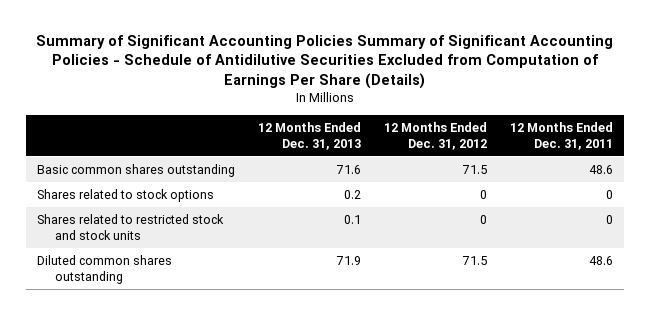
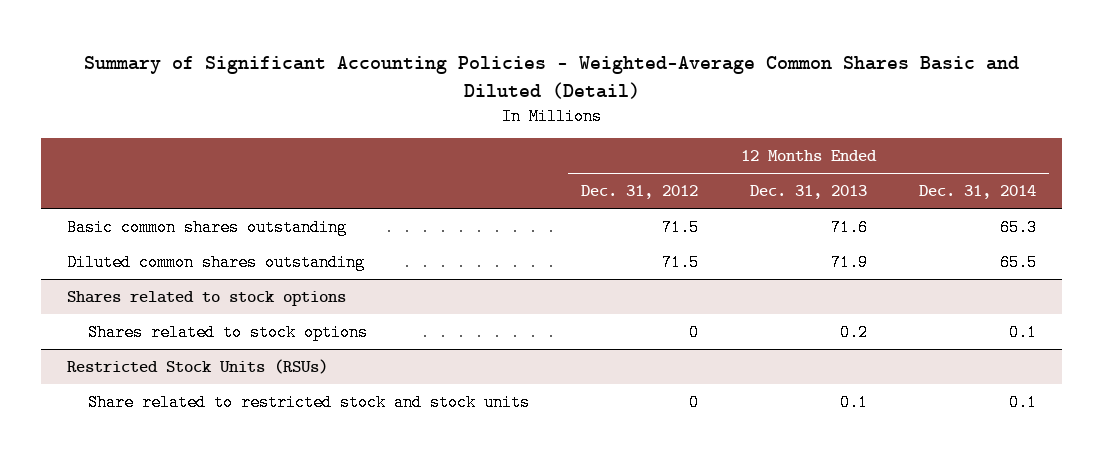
[36,34,614,90] Summary of Significant Accounting Policies Summary of Significant Accounting Policies - Schedule of Antidilutive Securities Excluded from Computation of Earnings Per Share (Details) -> [83,55,1019,99] Summary of Significant Accounting Policies - Weighted-Average Common Shares Basic and Diluted (Detail)
[509,121,613,150] 12 Months Ended Dec. 31, 2011 -> none
none -> [919,185,1037,200] Dec. 31, 2014
[37,188,215,202] Shares related to stock options -> none
[37,213,225,240] Shares related to restricted stock and stock units -> none
none -> [67,290,347,306] Shares related to stock options
none -> [88,323,369,341] Shares related to stock options
none -> [67,358,329,374] Restricted Stock Units (RSUs)
none -> [88,393,531,411] Share related to restricted stock and stock units

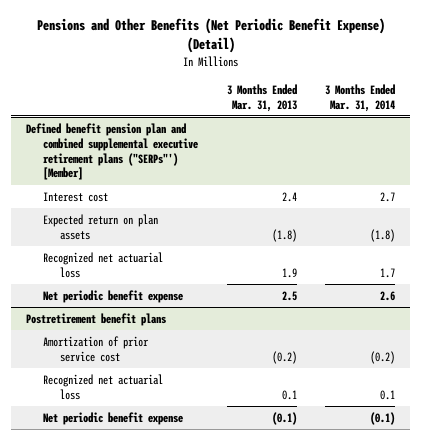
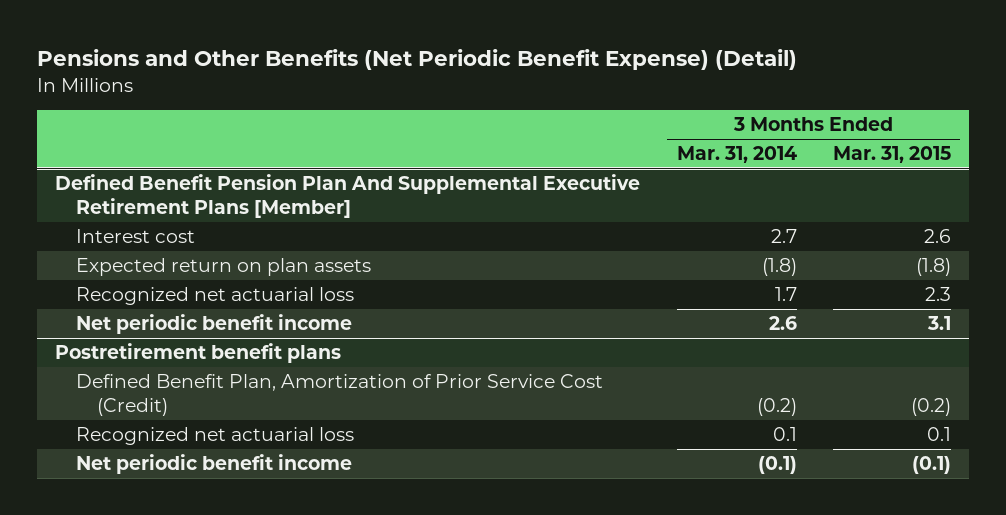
[226,83,297,112] 3 Months Ended Mar. 31, 2013 -> none
none -> [832,145,951,163] Mar. 31, 2015
[25,122,199,181] Defined benefit pension plan and combined supplemental executive retirement plans ("SERPs"') [Member] -> [55,173,641,219] Defined Benefit Pension Plan And Supplemental Executive Retirement Plans [Member]
[43,289,184,303] Net periodic benefit expense -> [76,313,353,334] Net periodic benefit income
[43,335,150,362] Amortization of prior service cost -> [76,373,604,417] Defined Benefit Plan, Amortization of Prior Service Cost (Credit)
[43,411,184,425] Net periodic benefit expense -> [76,453,353,474] Net periodic benefit income

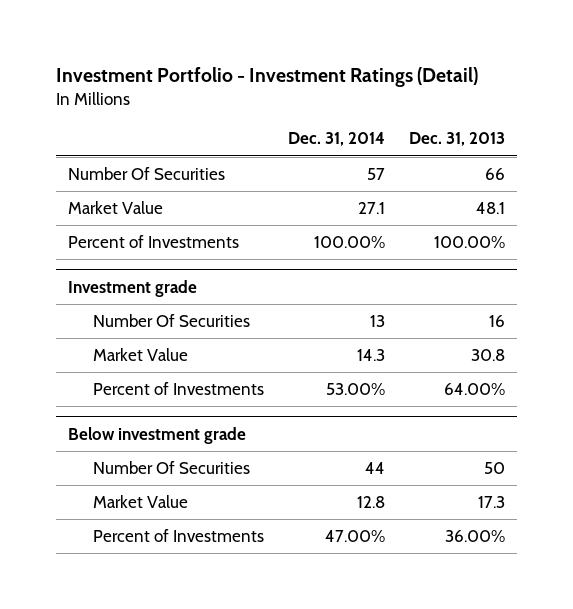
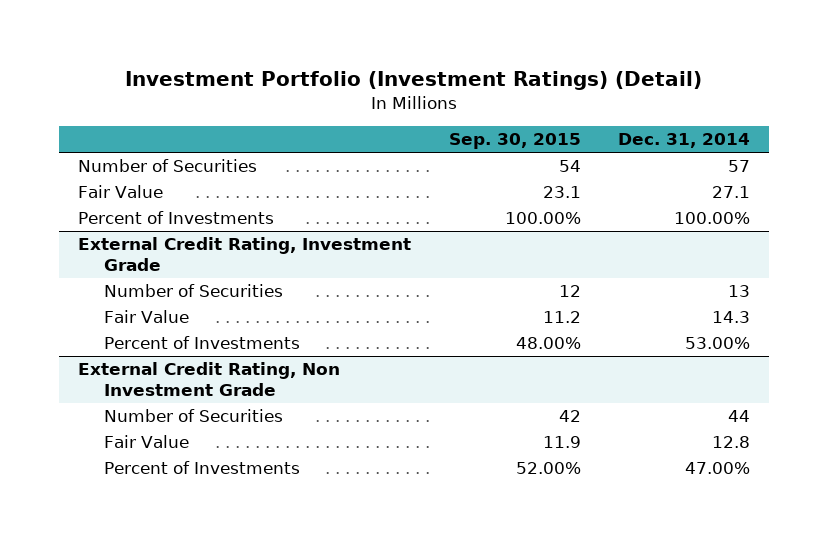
[55,66,478,87] Investment Portfolio - Investment Ratings (Detail) -> [125,70,703,90] Investment Portfolio (Investment Ratings) (Detail)
[409,132,506,147] Dec. 31, 2013 -> none
none -> [448,133,581,150] Sep. 30, 2015
[68,166,226,180] Number Of Securities -> [78,159,258,173] Number of Securities
[68,200,164,214] Market Value -> [78,185,164,199] Fair Value
[68,279,198,297] Investment grade -> [78,237,412,272] External Credit Rating, Investment Grade
[92,313,250,327] Number Of Securities -> [104,284,284,298] Number of Securities
[92,347,188,361] Market Value -> [104,310,190,324] Fair Value
[68,426,247,444] Below investment grade -> [78,362,341,397] External Credit Rating, Non Investment Grade
[92,460,250,474] Number Of Securities -> [104,409,284,423] Number of Securities
[92,494,188,508] Market Value -> [104,435,190,449] Fair Value

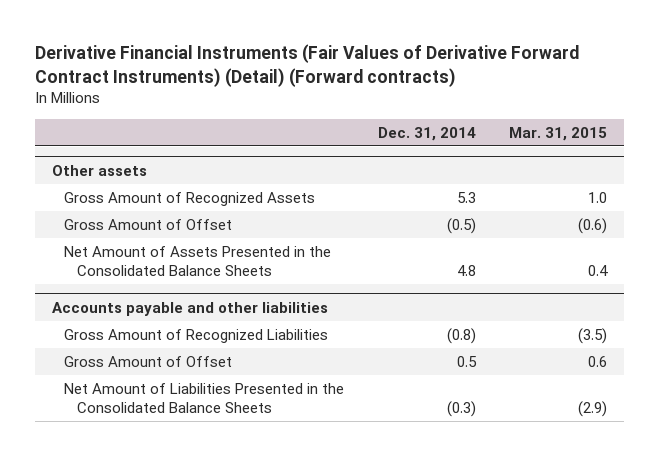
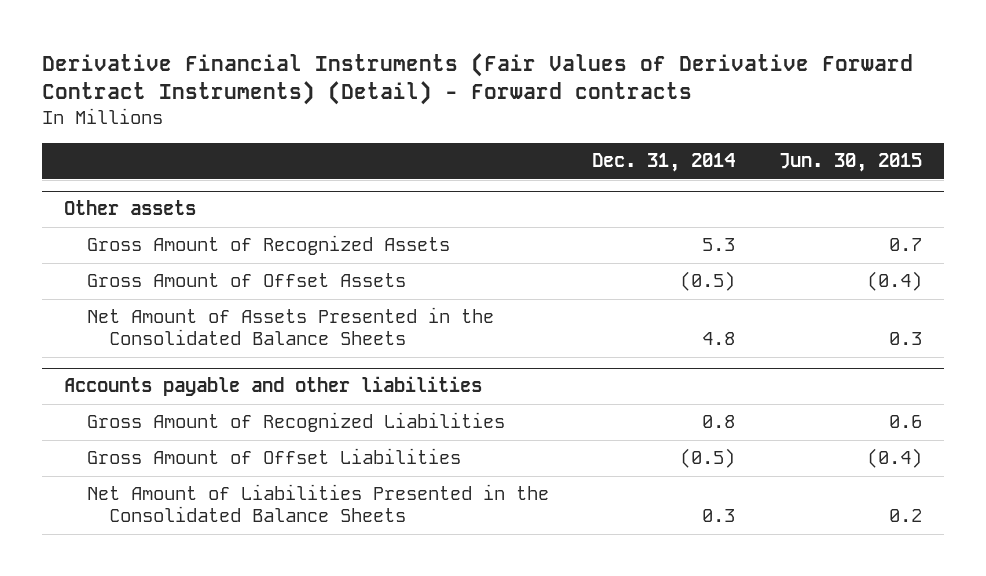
[35,44,580,87] Derivative Financial Instruments (Fair Values of Derivative Forward Contract Instruments) (Detail) (Forward contracts) -> [42,52,914,106] Derivative Financial Instruments (Fair Values of Derivative Forward Contract Instruments) (Detail) - Forward contracts
[509,126,608,141] Mar. 31, 2015 -> none
none -> [779,153,923,173] Jun. 30, 2015
[64,219,233,231] Gross Amount of Offset -> [86,273,406,288] Gross Amount of Offset Assets
[446,328,476,345] (0.8) -> [702,415,736,429] 0.8
[64,356,233,368] Gross Amount of Offset -> [86,448,461,465] Gross Amount of Offset Liabilities
[456,356,477,368] 0.5 -> [680,448,736,469] (0.5)
[446,401,476,418] (0.3) -> [702,509,736,523] 0.3

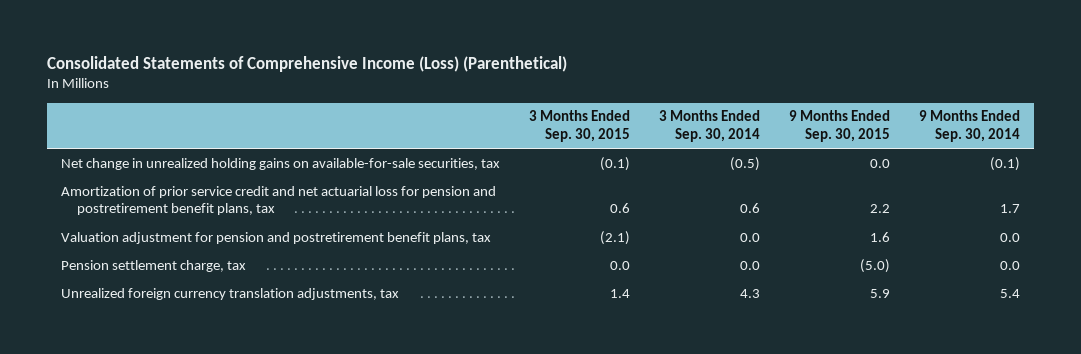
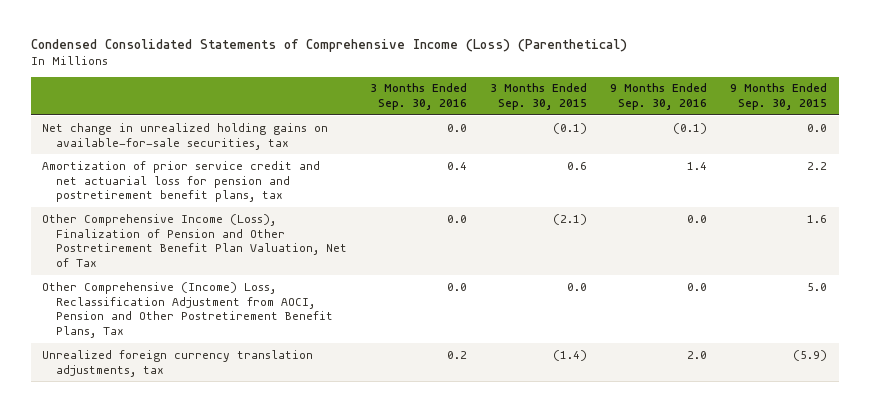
[46,56,567,73] Consolidated Statements of Comprehensive Income (Loss) (Parenthetical) -> [30,38,627,52] Condensed Consolidated Statements of Comprehensive Income (Loss) (Parenthetical)
[659,110,761,143] 3 Months Ended Sep. 30, 2014 -> none
[919,110,1021,143] 9 Months Ended Sep. 30, 2014 -> none
none -> [370,83,468,111] 3 Months Ended Sep. 30, 2016
none -> [610,83,708,111] 9 Months Ended Sep. 30, 2016
[61,259,247,272] Pension settlement charge, tax -> none
[61,231,492,244] Valuation adjustment for pension and postretirement benefit plans, tax -> [42,213,348,268] Other Comprehensive Income (Loss), Finalization of Pension and Other Postretirement Benefit Plan Valuation, Net of Tax
none -> [42,281,334,339] Other Comprehensive (Income) Loss, Reclassification Adjustment from AOCI, Pension and Other Postretirement Benefit Plans, Tax
[610,288,631,298] 1.4 -> [553,349,588,361] (1.4)
[870,288,891,298] 5.9 -> [793,349,828,361] (5.9)

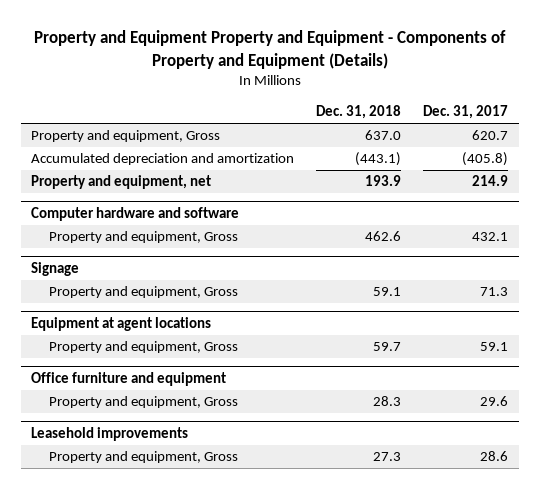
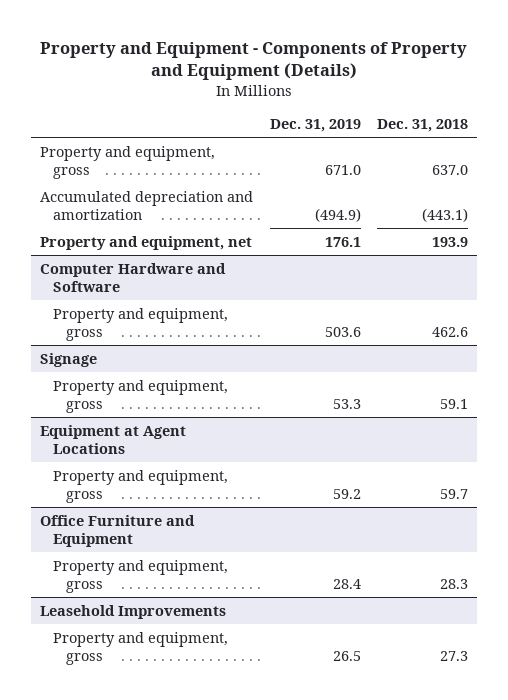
[33,30,506,69] Property and Equipment Property and Equipment - Components of Property and Equipment (Details) -> [40,41,468,81] Property and Equipment - Components of Property and Equipment (Details)
[422,105,508,120] Dec. 31, 2017 -> none
none -> [269,119,361,133] Dec. 31, 2019
[31,130,221,143] Property and equipment, Gross -> [39,145,215,180] Property and equipment, gross
[31,206,240,221] Computer hardware and software -> [39,262,226,293] Computer Hardware and Software
[49,231,239,244] Property and equipment, Gross -> [52,307,228,342] Property and equipment, gross
[49,286,239,299] Property and equipment, Gross -> [52,379,228,414] Property and equipment, gross
[31,316,212,331] Equipment at agent locations -> [39,424,186,455] Equipment at Agent Locations
[49,341,239,354] Property and equipment, Gross -> [52,469,228,504] Property and equipment, gross
[31,371,227,386] Office furniture and equipment -> [39,514,195,548] Office Furniture and Equipment
[49,396,239,409] Property and equipment, Gross -> [52,559,228,594] Property and equipment, gross
[31,426,189,441] Leasehold improvements -> [39,604,226,619] Leasehold Improvements
[49,451,239,464] Property and equipment, Gross -> [52,631,228,666] Property and equipment, gross

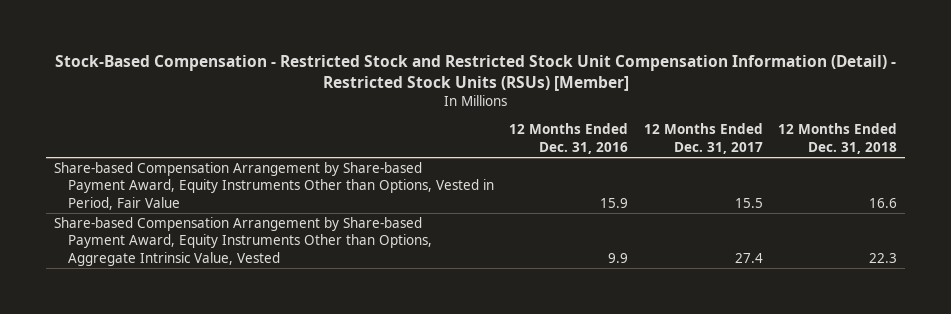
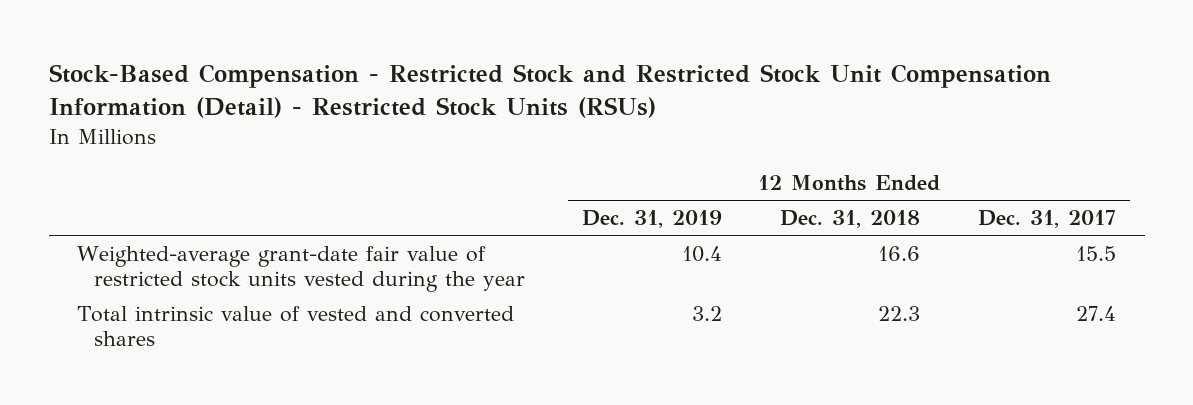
[54,54,896,91] Stock-Based Compensation - Restricted Stock and Restricted Stock Unit Compensation Information (Detail) - Restricted Stock Units (RSUs) [Member] -> [48,63,1051,119] Stock-Based Compensation - Restricted Stock and Restricted Stock Unit Compensation Information (Detail) - Restricted Stock Units (RSUs)
[509,123,629,154] 12 Months Ended Dec. 31, 2016 -> none
none -> [582,210,723,229] Dec. 31, 2019
[53,162,494,210] Share-based Compensation Arrangement by Share-based Payment Award, Equity Instruments Other than Options, Vested in Period, Fair Value -> [77,245,525,292] Weighted-average grant-date fair value of restricted stock units vested during the year
[53,217,432,266] Share-based Compensation Arrangement by Share-based Payment Award, Equity Instruments Other than Options, Aggregate Intrinsic Value, Vested -> [77,305,515,346] Total intrinsic value of vested and converted shares

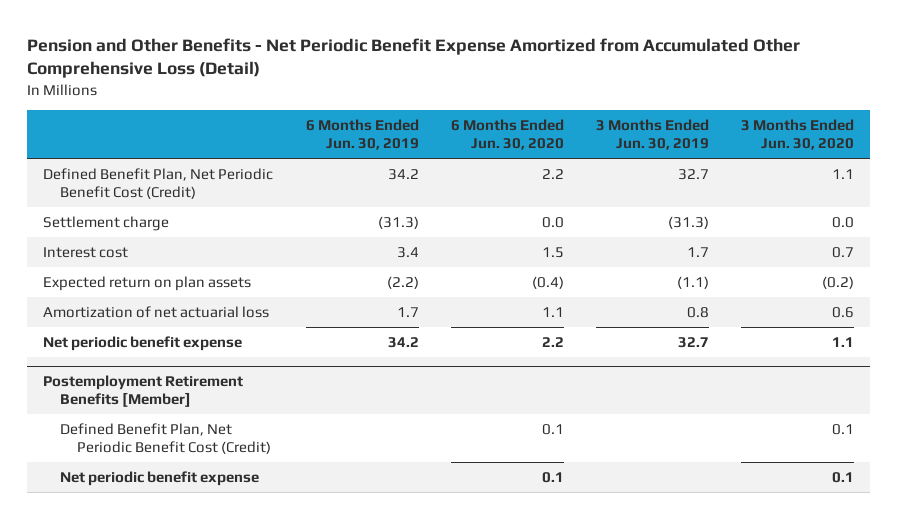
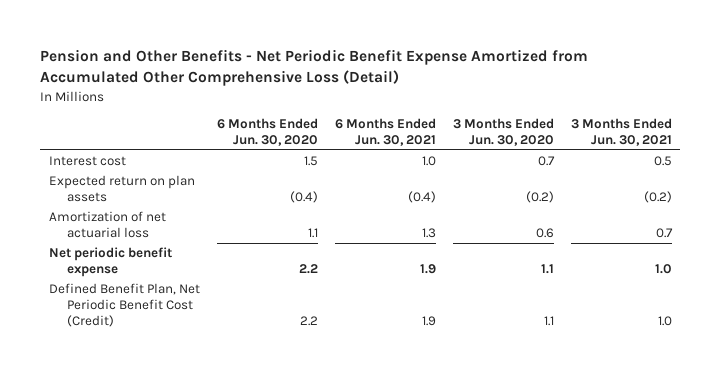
[305,119,419,151] 6 Months Ended Jun. 30, 2019 -> none
[595,119,709,151] 3 Months Ended Jun. 30, 2019 -> none
none -> [334,118,436,147] 6 Months Ended Jun. 30, 2021
none -> [570,118,672,147] 3 Months Ended Jun. 30, 2021
[43,216,170,232] Settlement charge -> none
[43,375,244,408] Postemployment Retirement Benefits [Member] -> none
[60,423,272,455] Defined Benefit Plan, Net Periodic Benefit Cost (Credit) -> none
[60,471,260,487] Net periodic benefit expense -> none
[43,168,274,200] Defined Benefit Plan, Net Periodic Benefit Cost (Credit) -> [48,283,200,327] Defined Benefit Plan, Net Periodic Benefit Cost (Credit)

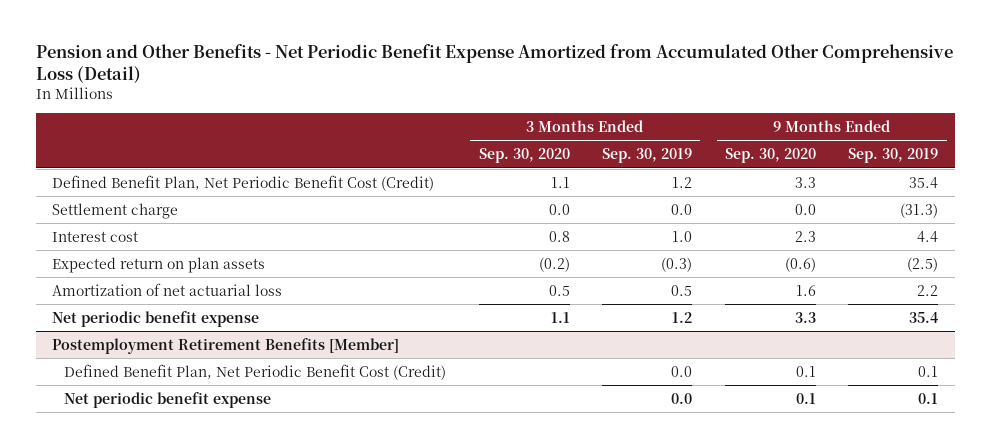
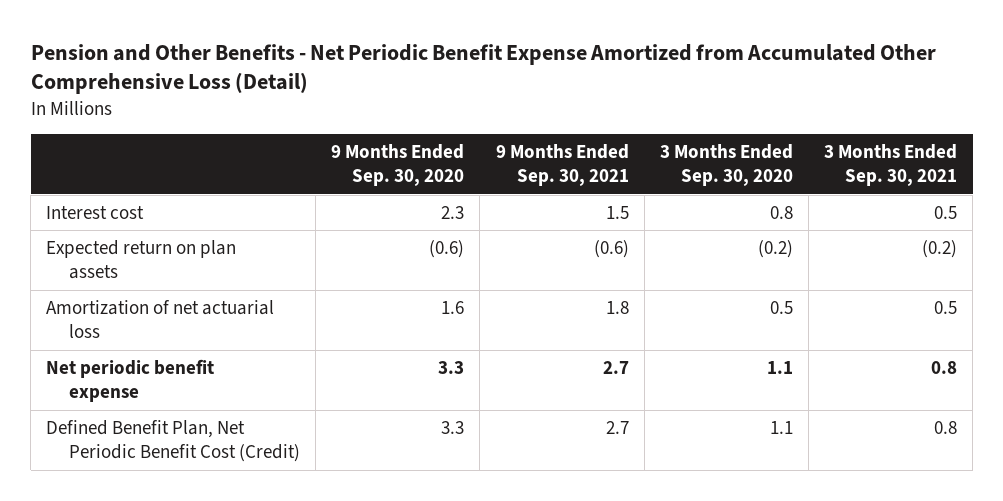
[602,148,693,164] Sep. 30, 2019 -> none
[848,148,939,164] Sep. 30, 2019 -> none
none -> [495,143,629,187] 9 Months Ended Sep. 30, 2021
none -> [824,143,958,187] 3 Months Ended Sep. 30, 2021
[52,202,179,219] Settlement charge -> none
[52,337,400,354] Postemployment Retirement Benefits [Member] -> none
[64,363,447,380] Defined Benefit Plan, Net Periodic Benefit Cost (Credit) -> none
[64,391,272,408] Net periodic benefit expense -> none
[52,174,435,191] Defined Benefit Plan, Net Periodic Benefit Cost (Credit) -> [46,419,300,463] Defined Benefit Plan, Net Periodic Benefit Cost (Credit)

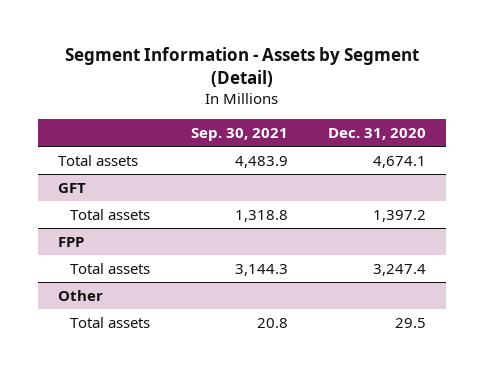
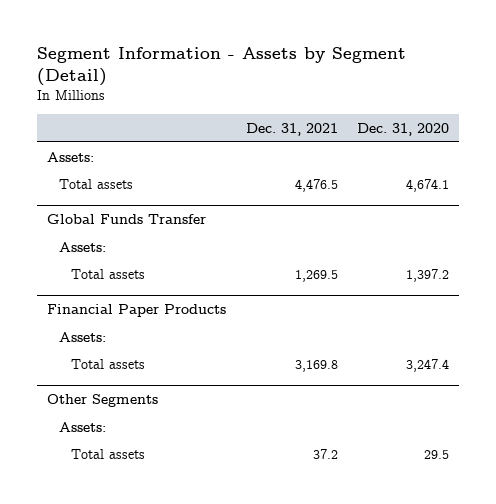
[190,128,288,142] Sep. 30, 2021 -> none
none -> [245,122,338,136] Dec. 31, 2021
none -> [47,151,95,162] Assets:
[58,182,87,193] GFT -> [47,213,207,224] Global Funds Transfer
none -> [59,241,107,252] Assets:
[58,236,85,247] FPP -> [47,303,227,317] Financial Paper Products
none -> [59,331,107,342] Assets:
[58,289,104,301] Other -> [47,393,159,407] Other Segments
none -> [59,421,107,432] Assets:

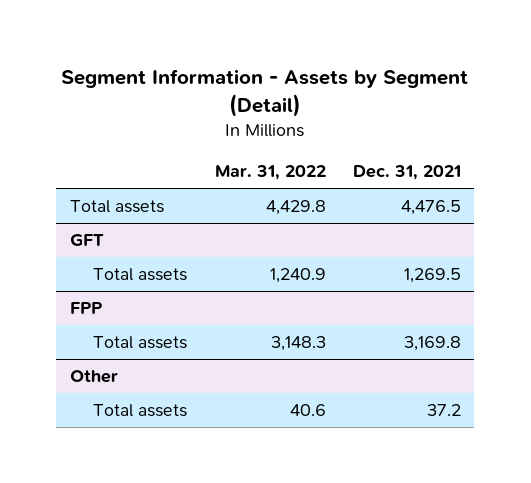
[357,122,450,136] Dec. 31, 2020 -> none
none -> [214,165,326,181] Mar. 31, 2022
[47,151,95,162] Assets: -> none
[59,241,107,252] Assets: -> none
[47,213,207,224] Global Funds Transfer -> [69,234,104,247] GFT
[59,331,107,342] Assets: -> none
[47,303,227,317] Financial Paper Products -> [69,302,102,315] FPP
[59,421,107,432] Assets: -> none
[47,393,159,407] Other Segments -> [69,370,118,384] Other

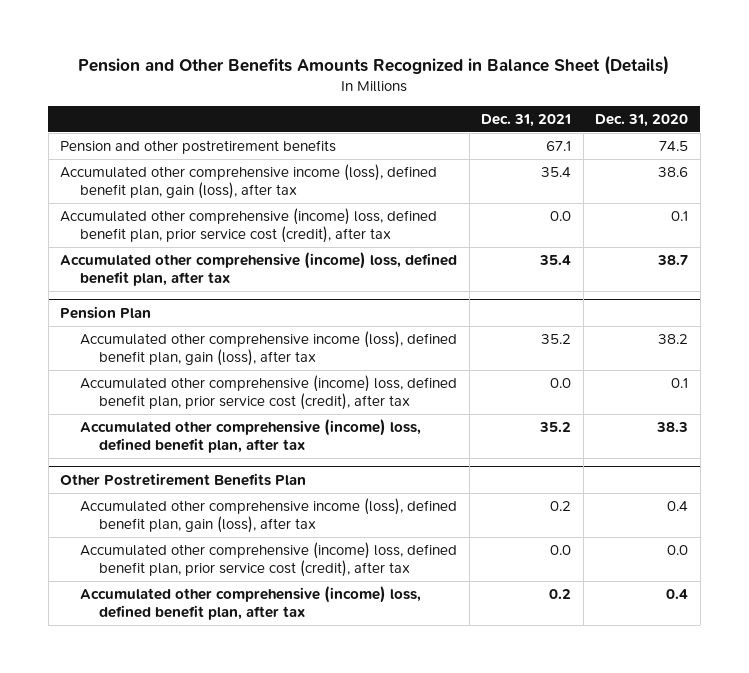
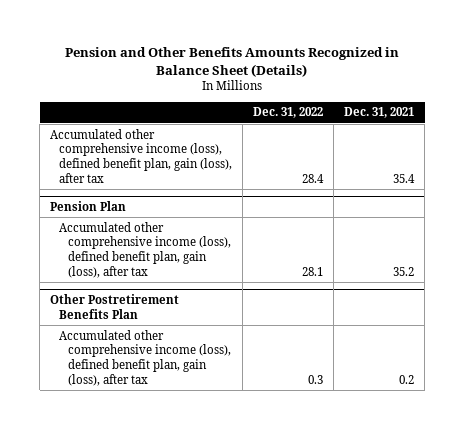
[595,113,689,127] Dec. 31, 2020 -> none
none -> [253,107,324,119] Dec. 31, 2022
[60,139,337,154] Pension and other postretirement benefits -> none
[60,207,438,243] Accumulated other comprehensive (income) loss, defined benefit plan, prior service cost (credit), after tax -> none
[60,251,458,286] Accumulated other comprehensive (income) loss, defined benefit plan, after tax -> none
[79,374,457,410] Accumulated other comprehensive (income) loss, defined benefit plan, prior service cost (credit), after tax -> none
[79,418,421,453] Accumulated other comprehensive (income) loss, defined benefit plan, after tax -> none
[79,541,457,577] Accumulated other comprehensive (income) loss, defined benefit plan, prior service cost (credit), after tax -> none
[79,585,421,620] Accumulated other comprehensive (income) loss, defined benefit plan, after tax -> none

